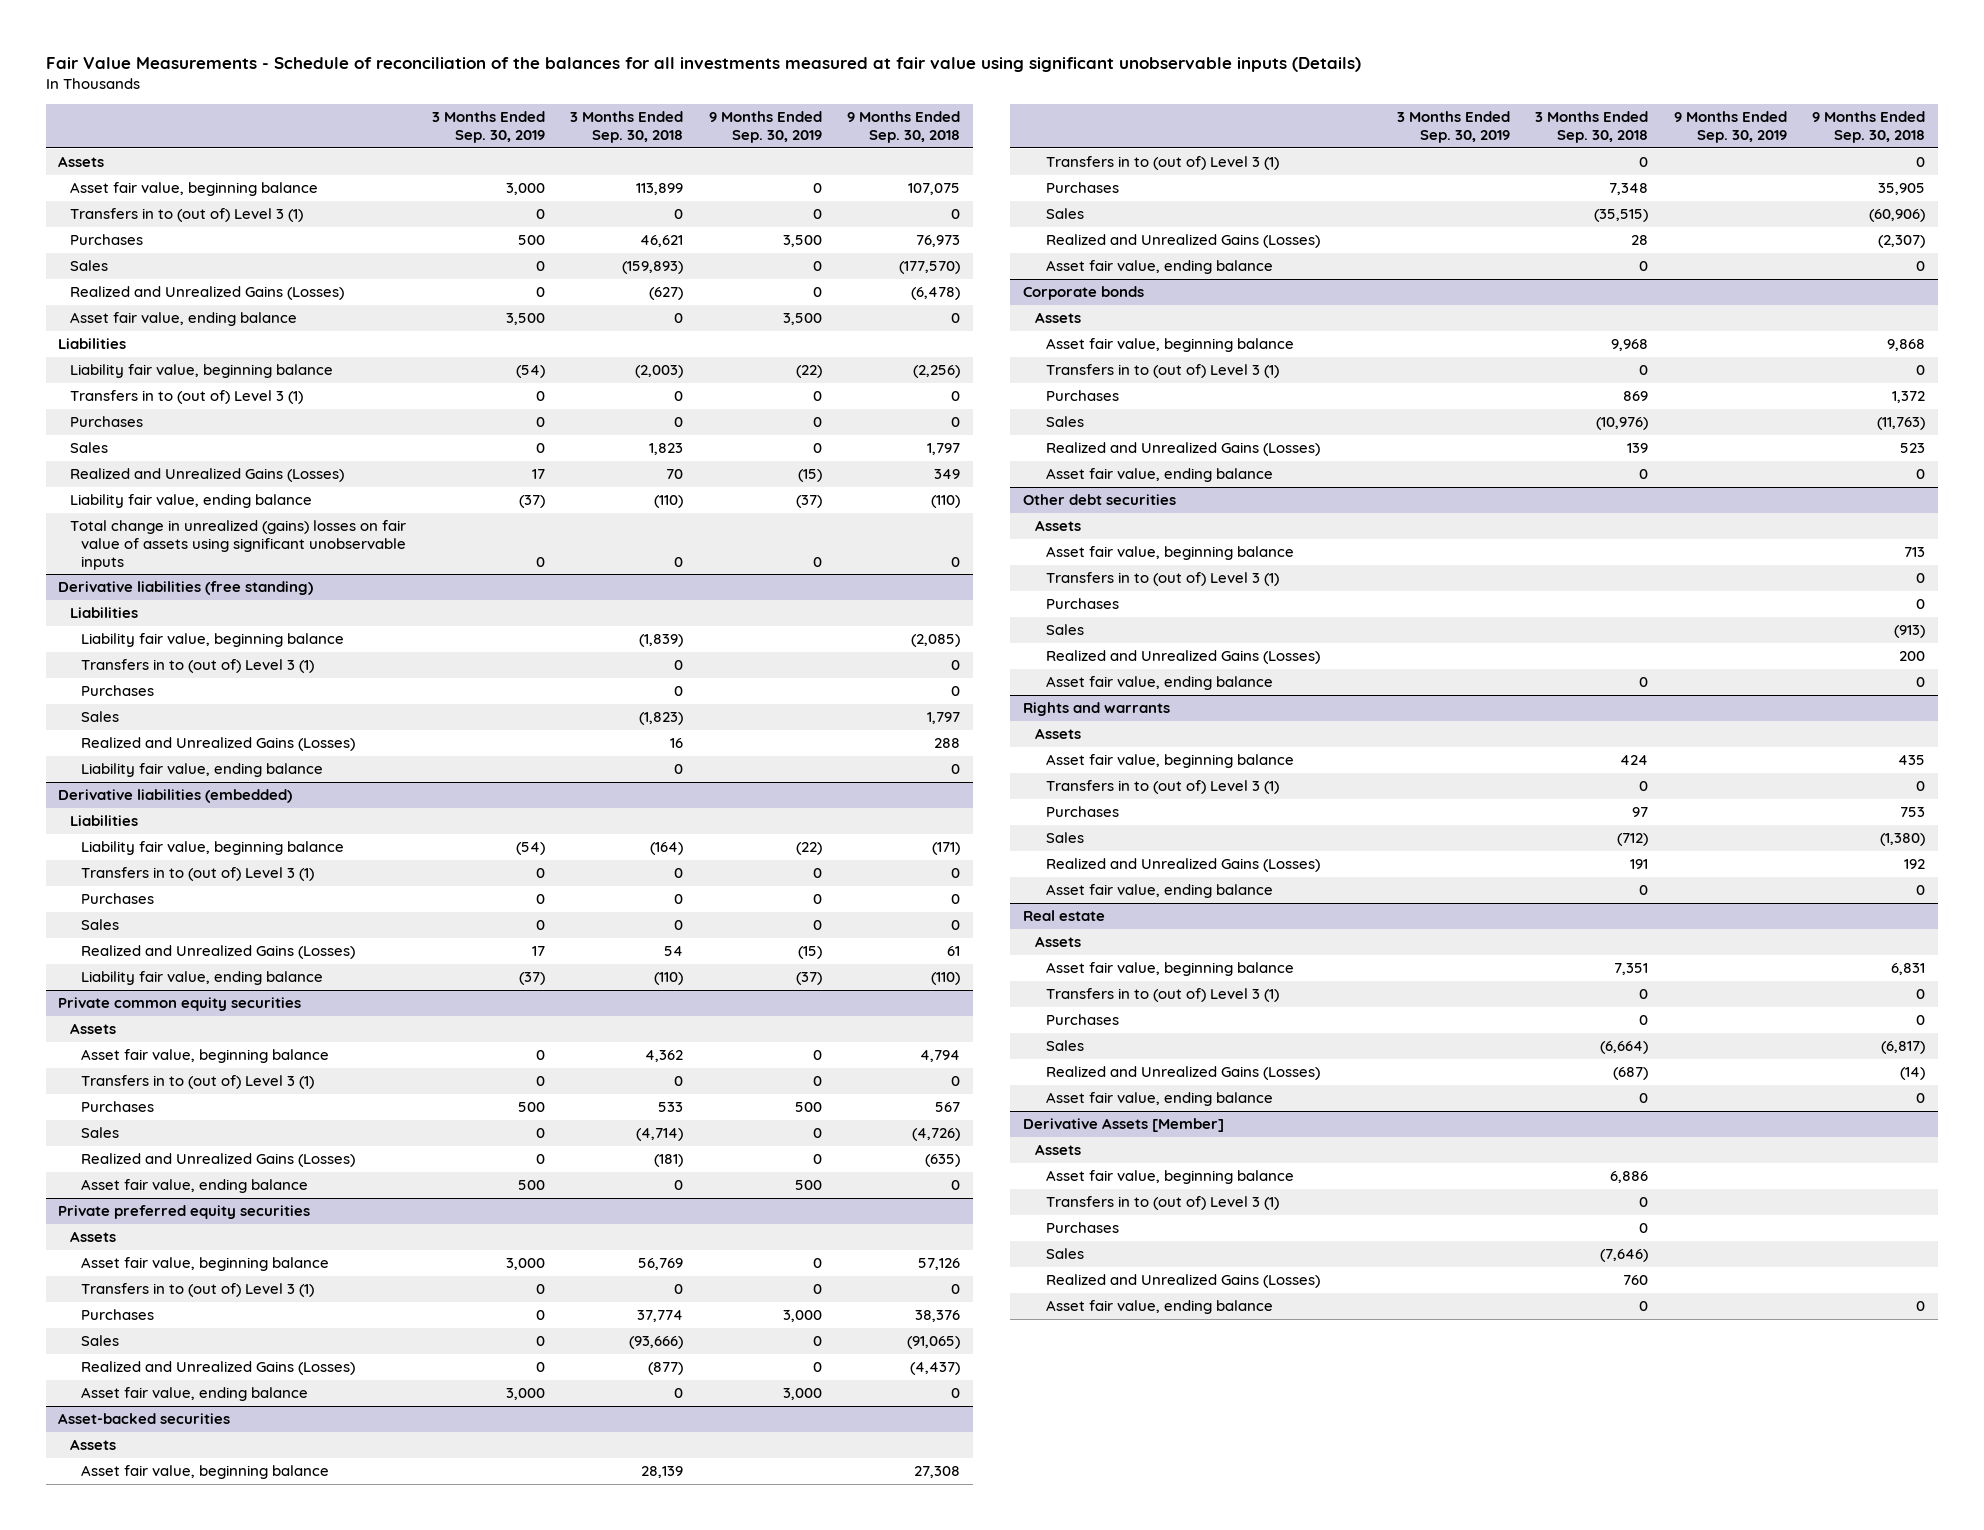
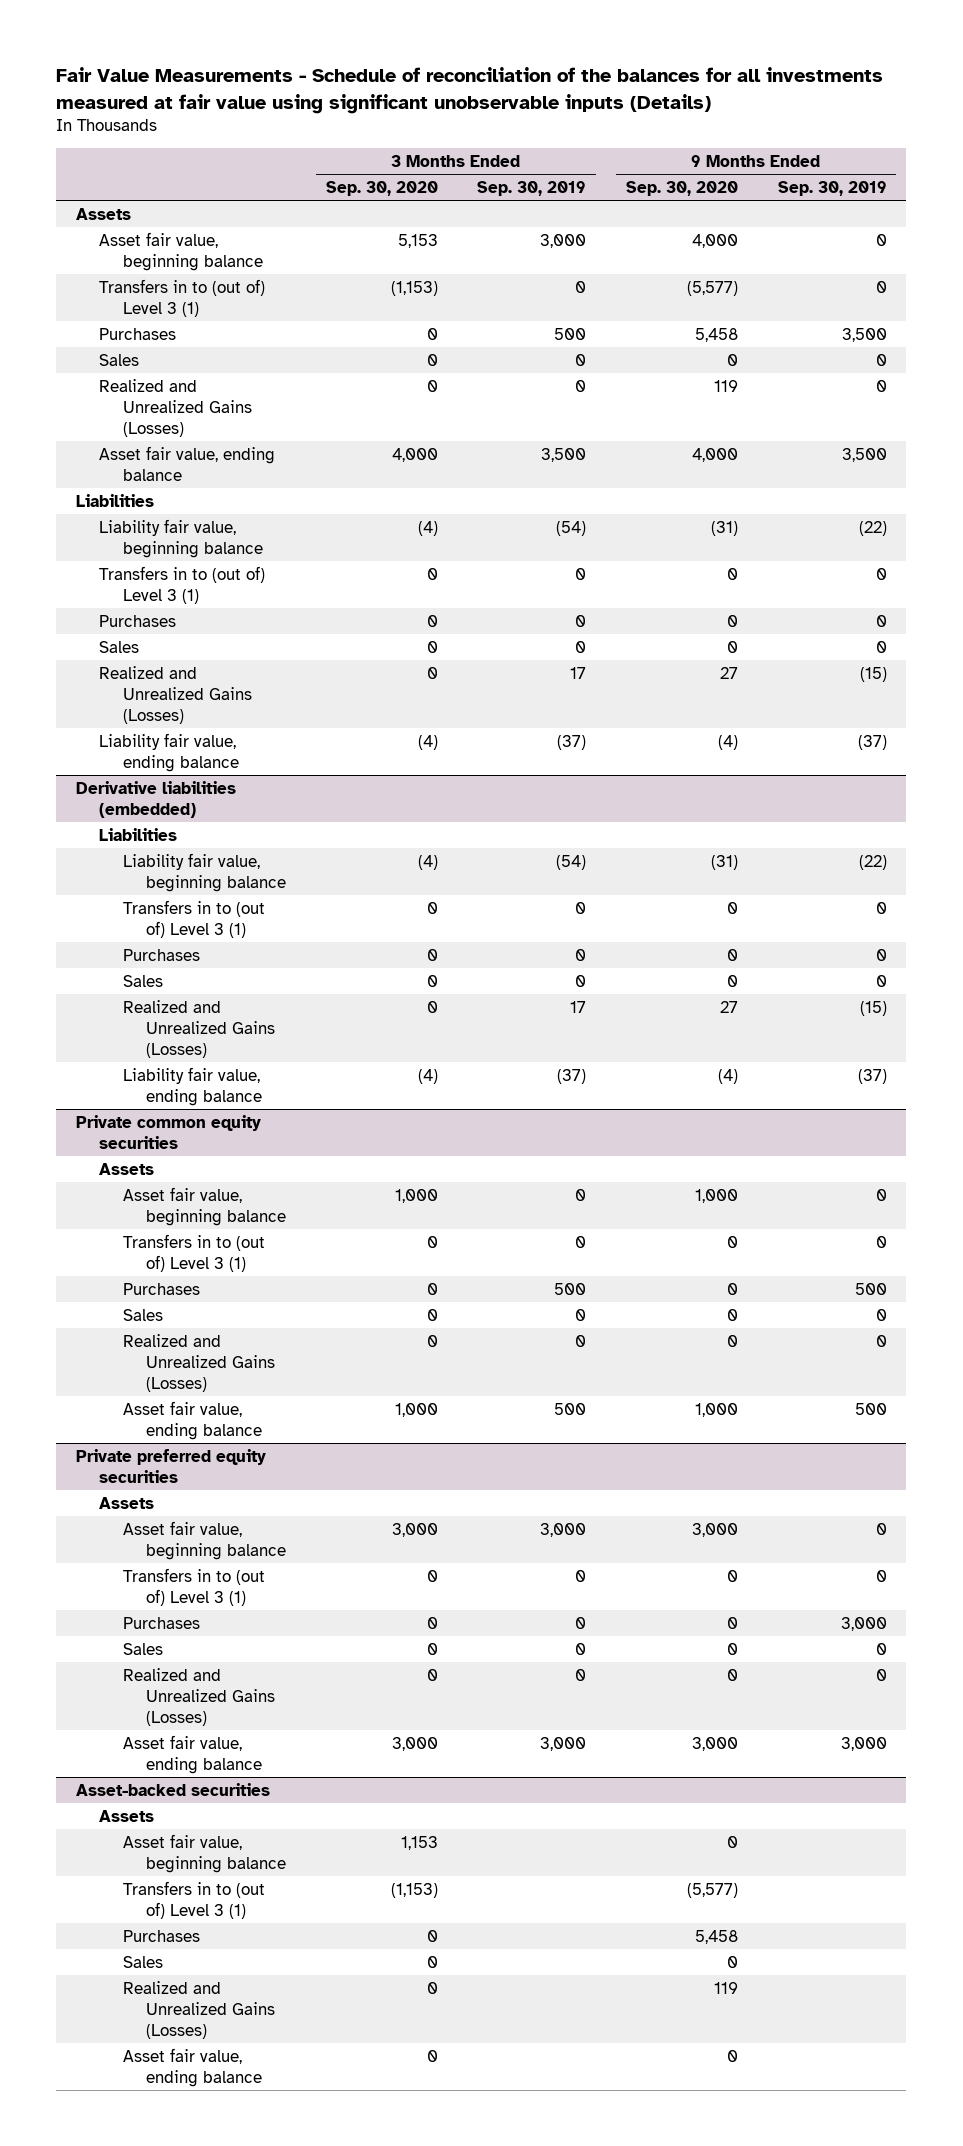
[570,111,684,143] 3 Months Ended Sep. 30, 2018 -> none
[847,111,961,143] 9 Months Ended Sep. 30, 2018 -> none
none -> [325,180,438,196] Sep. 30, 2020
none -> [626,180,739,196] Sep. 30, 2020
[69,520,407,570] Total change in unrealized (gains) losses on fair value of assets using significant unobservable inputs -> none
[58,581,314,596] Derivative liabilities (free standing) -> none
[69,607,138,619] Liabilities -> none
[81,633,345,648] Liability fair value, beginning balance -> none
[81,659,315,674] Transfers in to (out of) Level 3 (1) -> none
[81,685,155,697] Purchases -> none
[81,711,120,723] Sales -> none
[81,737,356,752] Realized and Unrealized Gains (Losses) -> none
[81,763,324,778] Liability fair value, ending balance -> none
[1023,286,1145,301] Corporate bonds -> none
[1034,312,1081,324] Assets -> none
[1046,338,1295,353] Asset fair value, beginning balance -> none
[1046,364,1280,379] Transfers in to (out of) Level 3 (1) -> none
[1046,390,1120,402] Purchases -> none
[1046,416,1085,428] Sales -> none
[1046,442,1321,457] Realized and Unrealized Gains (Losses) -> none
[1046,468,1274,483] Asset fair value, ending balance -> none
[1023,494,1177,506] Other debt securities -> none
[1034,520,1081,532] Assets -> none
[1046,546,1295,561] Asset fair value, beginning balance -> none
[1046,572,1280,587] Transfers in to (out of) Level 3 (1) -> none
[1046,598,1120,610] Purchases -> none
[1046,624,1085,636] Sales -> none
[1046,650,1321,665] Realized and Unrealized Gains (Losses) -> none
[1046,676,1274,691] Asset fair value, ending balance -> none
[1023,702,1171,717] Rights and warrants -> none
[1034,728,1081,740] Assets -> none
[1046,754,1295,769] Asset fair value, beginning balance -> none
[1046,780,1280,795] Transfers in to (out of) Level 3 (1) -> none
[1046,806,1120,818] Purchases -> none
[1046,832,1085,844] Sales -> none
[1046,858,1321,873] Realized and Unrealized Gains (Losses) -> none
[1046,884,1274,899] Asset fair value, ending balance -> none
[1023,910,1106,922] Real estate -> none
[1034,936,1081,948] Assets -> none
[1046,962,1295,977] Asset fair value, beginning balance -> none
[1046,988,1280,1003] Transfers in to (out of) Level 3 (1) -> none
[1046,1014,1120,1026] Purchases -> none
[1046,1040,1085,1052] Sales -> none
[1046,1066,1321,1081] Realized and Unrealized Gains (Losses) -> none
[1046,1092,1274,1107] Asset fair value, ending balance -> none
[1023,1118,1225,1133] Derivative Assets [Member] -> none
[1034,1144,1081,1156] Assets -> none
[1046,1170,1295,1185] Asset fair value, beginning balance -> none
[1046,1196,1280,1211] Transfers in to (out of) Level 3 (1) -> none
[1046,1222,1120,1234] Purchases -> none
[1046,1248,1085,1260] Sales -> none
[1046,1274,1321,1289] Realized and Unrealized Gains (Losses) -> none
[1046,1300,1274,1315] Asset fair value, ending balance -> none

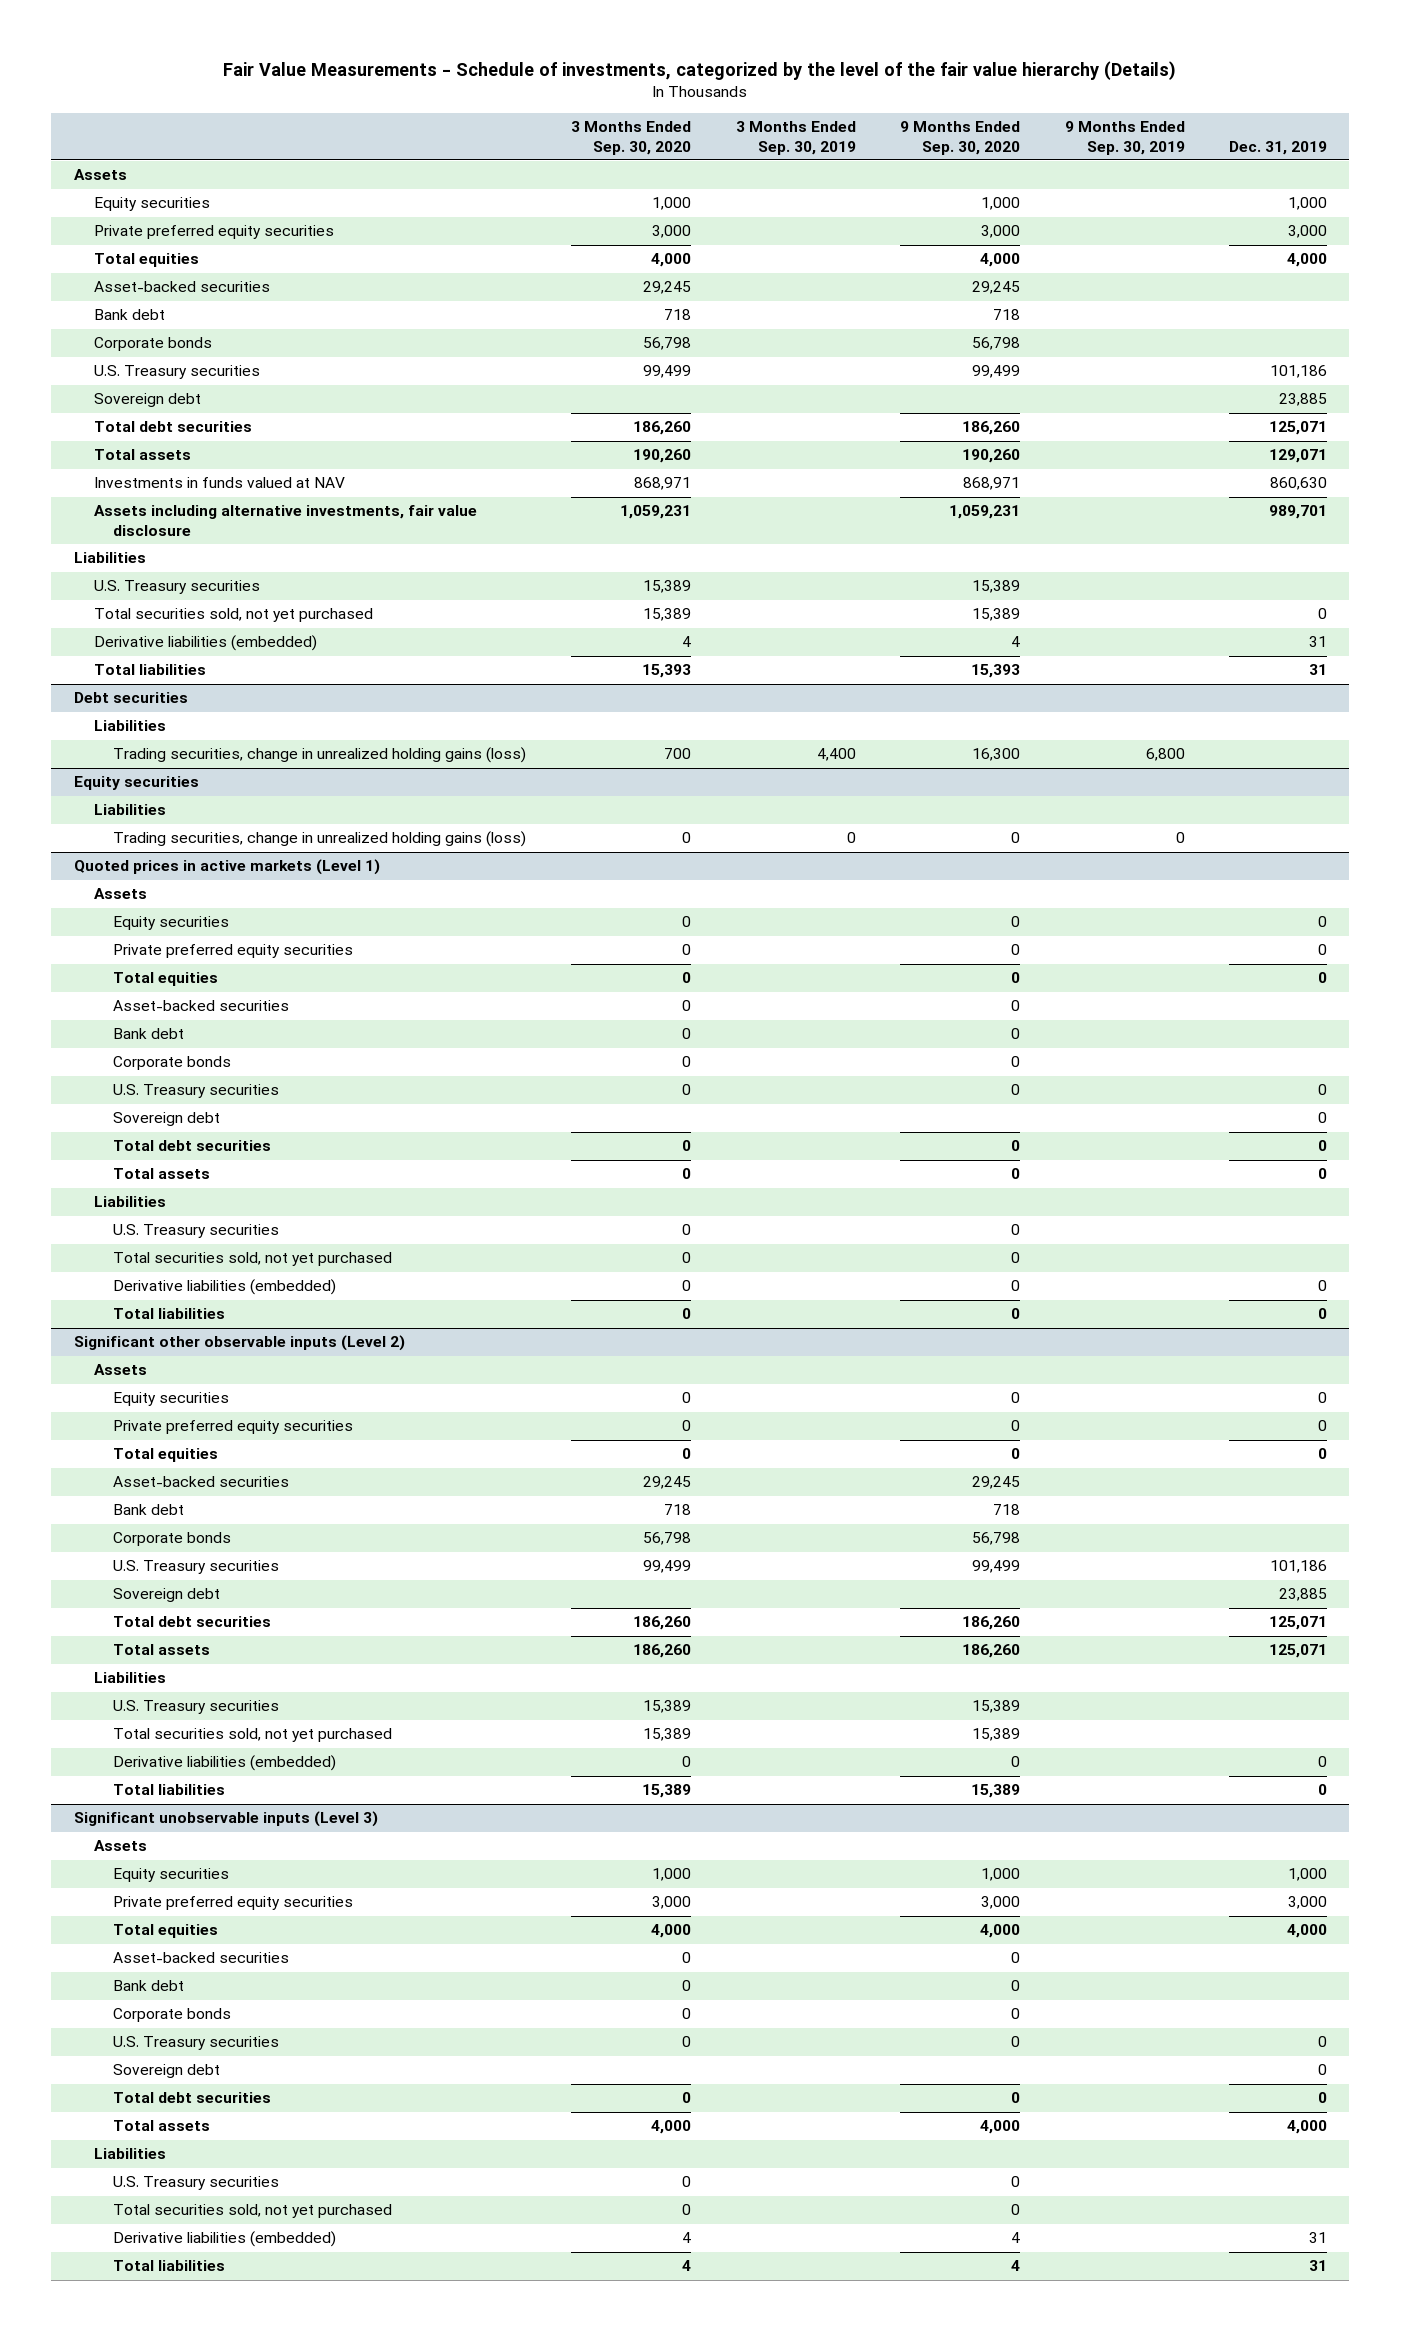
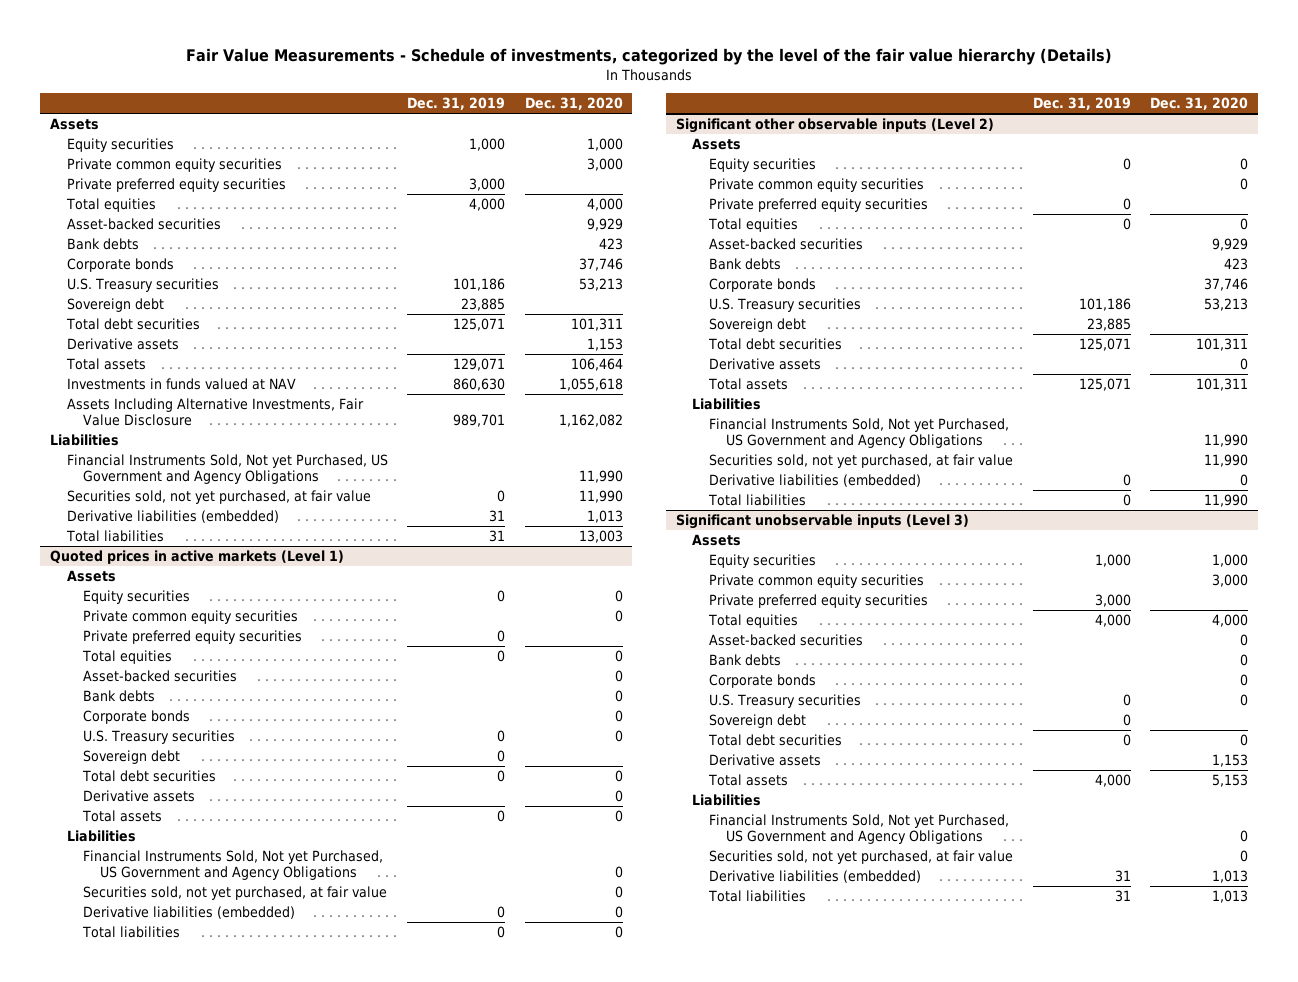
[570,121,691,155] 3 Months Ended Sep. 30, 2020 -> none
[735,121,856,155] 3 Months Ended Sep. 30, 2019 -> none
[900,121,1021,155] 9 Months Ended Sep. 30, 2020 -> none
[1064,121,1185,155] 9 Months Ended Sep. 30, 2019 -> none
none -> [524,97,623,111] Dec. 31, 2020
none -> [66,157,282,172] Private common equity securities
[93,309,165,321] Bank debt -> [66,237,139,250] Bank debts
none -> [66,337,179,350] Derivative assets
[93,505,477,536] Assets including alternative investments, fair value disclosure -> [66,397,364,426] Assets Including Alternative Investments, Fair Value Disclosure
[93,580,260,595] U.S. Treasury securities -> [66,453,388,484] Financial Instruments Sold, Not yet Purchased, US Government and Agency Obligations
[93,608,373,623] Total securities sold, not yet purchased -> [66,489,371,504] Securities sold, not yet purchased, at fair value
[73,692,188,704] Debt securities -> none
[93,720,166,732] Liabilities -> none
[113,747,527,764] Trading securities, change in unrealized holding gains (loss) -> none
[73,776,199,791] Equity securities -> none
[93,804,166,816] Liabilities -> none
[113,831,527,848] Trading securities, change in unrealized holding gains (loss) -> none
none -> [83,609,299,624] Private common equity securities
[113,1028,185,1040] Bank debt -> [83,689,156,702] Bank debts
none -> [83,789,196,802] Derivative assets
[113,1224,280,1239] U.S. Treasury securities -> [83,849,384,880] Financial Instruments Sold, Not yet Purchased, US Government and Agency Obligations
[113,1252,393,1267] Total securities sold, not yet purchased -> [83,885,388,900] Securities sold, not yet purchased, at fair value
none -> [709,177,925,192] Private common equity securities
[113,1504,185,1516] Bank debt -> [709,257,782,270] Bank debts
none -> [709,357,822,370] Derivative assets
[113,1700,280,1715] U.S. Treasury securities -> [709,417,1010,448] Financial Instruments Sold, Not yet Purchased, US Government and Agency Obligations
[113,1728,393,1743] Total securities sold, not yet purchased -> [709,453,1014,468] Securities sold, not yet purchased, at fair value
none -> [709,573,925,588] Private common equity securities
[113,1980,185,1992] Bank debt -> [709,653,782,666] Bank debts
none -> [709,753,822,766] Derivative assets
[113,2176,280,2191] U.S. Treasury securities -> [709,813,1010,844] Financial Instruments Sold, Not yet Purchased, US Government and Agency Obligations
[113,2204,393,2219] Total securities sold, not yet purchased -> [709,849,1014,864] Securities sold, not yet purchased, at fair value

